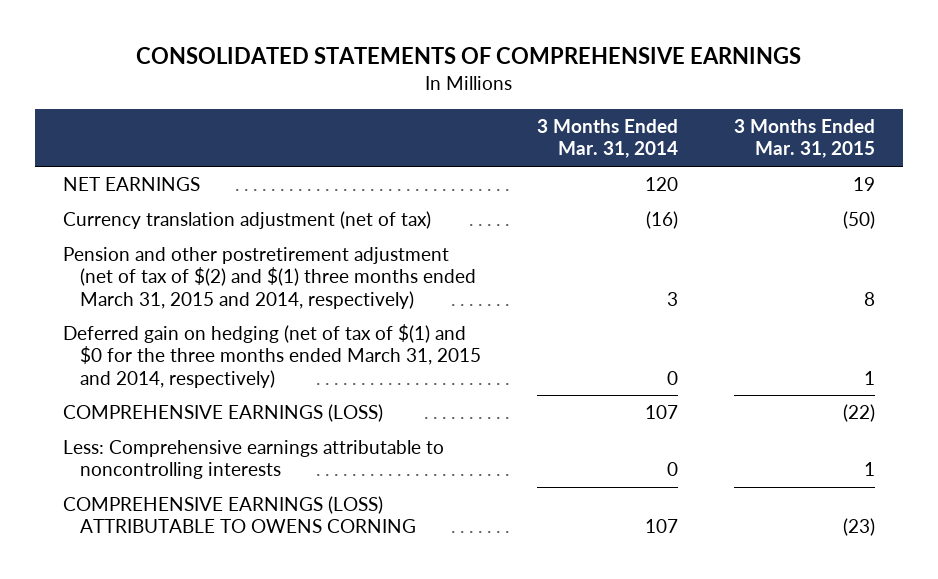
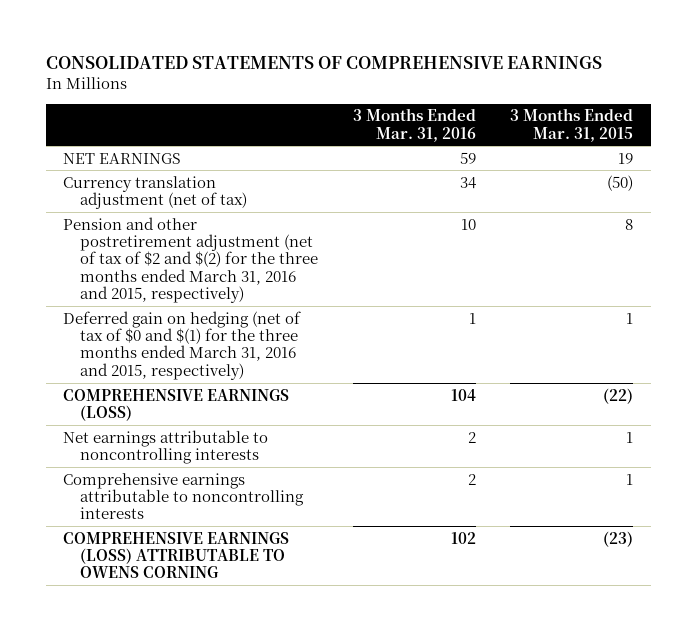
[536,119,678,159] 3 Months Ended Mar. 31, 2014 -> none
none -> [352,108,476,142] 3 Months Ended Mar. 31, 2016
[62,247,476,309] Pension and other postretirement adjustment (net of tax of $(2) and $(1) three months ended March 31, 2015 and 2014, respectively) -> [63,216,319,304] Pension and other postretirement adjustment (net of tax of $2 and $(2) for the three months ended March 31, 2016 and 2015, respectively)
[62,324,481,388] Deferred gain on hedging (net of tax of $(1) and $0 for the three months ended March 31, 2015 and 2014, respectively) -> [63,310,302,380] Deferred gain on hedging (net of tax of $0 and $(1) for the three months ended March 31, 2016 and 2015, respectively)
none -> [63,429,269,465] Net earnings attributable to noncontrolling interests
[62,440,444,480] Less: Comprehensive earnings attributable to noncontrolling interests -> [63,472,305,520] Comprehensive earnings attributable to noncontrolling interests

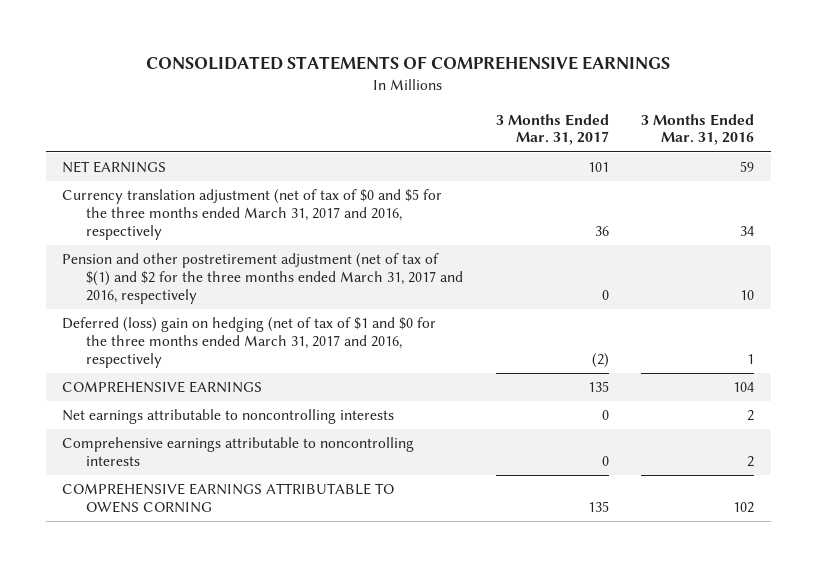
[510,108,634,142] 3 Months Ended Mar. 31, 2015 -> none
none -> [495,113,609,146] 3 Months Ended Mar. 31, 2017
[63,175,248,210] Currency translation adjustment (net of tax) -> [61,189,442,240] Currency translation adjustment (net of tax of $0 and $5 for the three months ended March 31, 2017 and 2016, respectively
[63,216,319,304] Pension and other postretirement adjustment (net of tax of $2 and $(2) for the three months ended March 31, 2016 and 2015, respectively) -> [61,253,464,304] Pension and other postretirement adjustment (net of tax of $(1) and $2 for the three months ended March 31, 2017 and 2016, respectively
[63,310,302,380] Deferred gain on hedging (net of tax of $0 and $(1) for the three months ended March 31, 2016 and 2015, respectively) -> [61,317,436,368] Deferred (loss) gain on hedging (net of tax of $1 and $0 for the three months ended March 31, 2017 and 2016, respectively
[63,388,290,422] COMPREHENSIVE EARNINGS (LOSS) -> [61,381,262,394] COMPREHENSIVE EARNINGS
[63,531,290,579] COMPREHENSIVE EARNINGS (LOSS) ATTRIBUTABLE TO OWENS CORNING -> [61,483,394,513] COMPREHENSIVE EARNINGS ATTRIBUTABLE TO OWENS CORNING

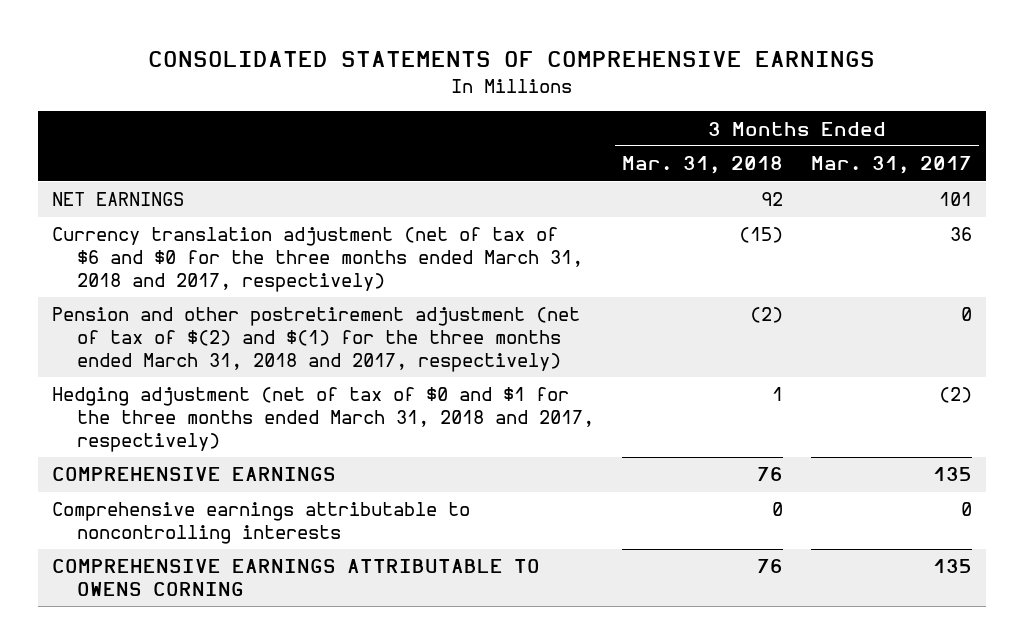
[641,113,755,146] 3 Months Ended Mar. 31, 2016 -> none
none -> [622,156,784,175] Mar. 31, 2018
[61,189,442,240] Currency translation adjustment (net of tax of $0 and $5 for the three months ended March 31, 2017 and 2016, respectively -> [52,227,584,293] Currency translation adjustment (net of tax of $6 and $0 for the three months ended March 31, 2018 and 2017, respectively)
[61,253,464,304] Pension and other postretirement adjustment (net of tax of $(1) and $2 for the three months ended March 31, 2017 and 2016, respectively -> [52,307,581,373] Pension and other postretirement adjustment (net of tax of $(2) and $(1) for the three months ended March 31, 2018 and 2017, respectively)
[61,317,436,368] Deferred (loss) gain on hedging (net of tax of $1 and $0 for the three months ended March 31, 2017 and 2016, respectively -> [52,387,595,453] Hedging adjustment (net of tax of $0 and $1 for the three months ended March 31, 2018 and 2017, respectively)
[61,409,394,425] Net earnings attributable to noncontrolling interests -> none

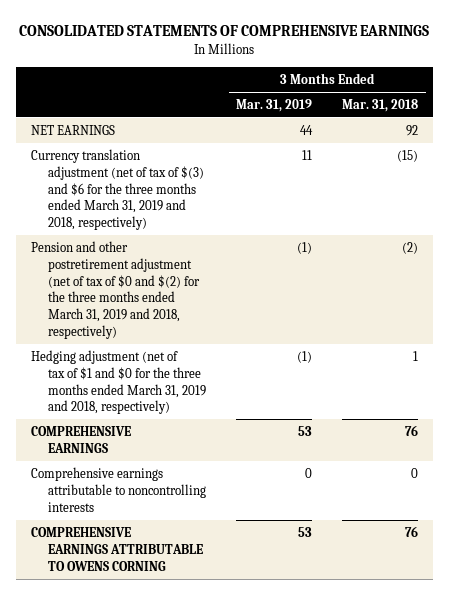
[811,156,973,175] Mar. 31, 2017 -> none
none -> [236,99,313,113] Mar. 31, 2019
[52,227,584,293] Currency translation adjustment (net of tax of $6 and $0 for the three months ended March 31, 2018 and 2017, respectively) -> [30,148,205,231] Currency translation adjustment (net of tax of $(3) and $6 for the three months ended March 31, 2019 and 2018, respectively)
[52,307,581,373] Pension and other postretirement adjustment (net of tax of $(2) and $(1) for the three months ended March 31, 2018 and 2017, respectively) -> [30,240,201,339] Pension and other postretirement adjustment (net of tax of $0 and $(2) for the three months ended March 31, 2019 and 2018, respectively)
[52,387,595,453] Hedging adjustment (net of tax of $0 and $1 for the three months ended March 31, 2018 and 2017, respectively) -> [30,349,207,415] Hedging adjustment (net of tax of $1 and $0 for the three months ended March 31, 2019 and 2018, respectively)

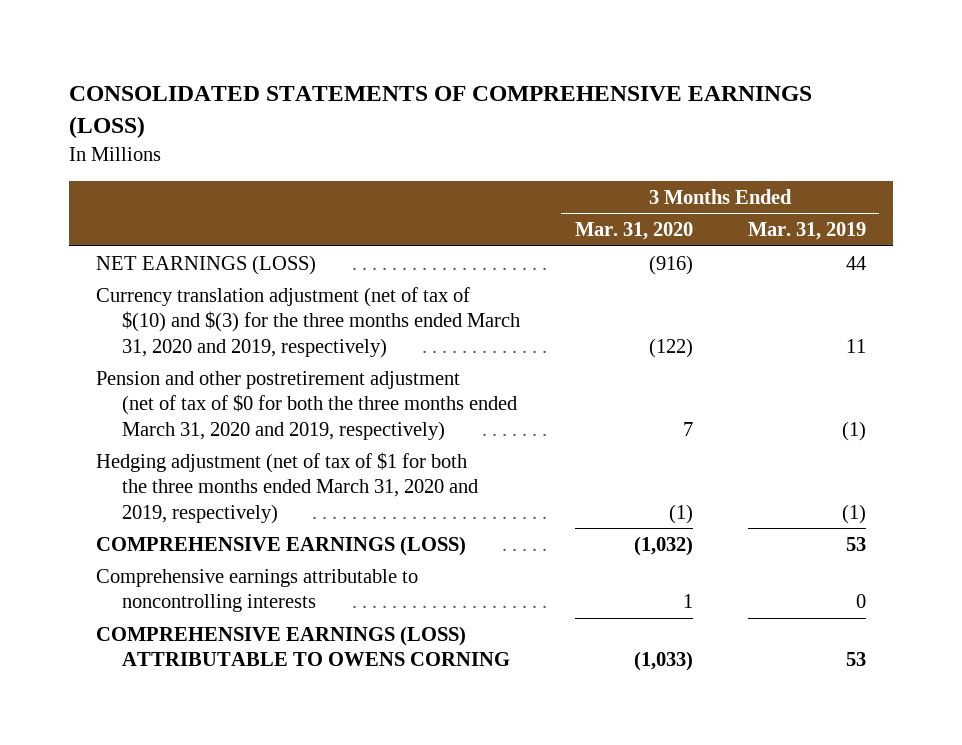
[19,25,430,37] CONSOLIDATED STATEMENTS OF COMPREHENSIVE EARNINGS -> [68,85,812,138] CONSOLIDATED STATEMENTS OF COMPREHENSIVE EARNINGS (LOSS)
[342,99,419,113] Mar. 31, 2018 -> none
none -> [574,222,693,241] Mar. 31, 2020
[30,124,115,135] NET EARNINGS -> [96,254,317,275] NET EARNINGS (LOSS)
[30,148,205,231] Currency translation adjustment (net of tax of $(3) and $6 for the three months ended March 31, 2019 and 2018, respectively) -> [96,286,520,358] Currency translation adjustment (net of tax of $(10) and $(3) for the three months ended March 31, 2020 and 2019, respectively)
[30,240,201,339] Pension and other postretirement adjustment (net of tax of $0 and $(2) for the three months ended March 31, 2019 and 2018, respectively) -> [96,370,517,441] Pension and other postretirement adjustment (net of tax of $0 for both the three months ended March 31, 2020 and 2019, respectively)
[30,349,207,415] Hedging adjustment (net of tax of $1 and $0 for the three months ended March 31, 2019 and 2018, respectively) -> [96,451,478,524] Hedging adjustment (net of tax of $1 for both the three months ended March 31, 2020 and 2019, respectively)
[30,425,131,453] COMPREHENSIVE EARNINGS -> [96,535,467,556] COMPREHENSIVE EARNINGS (LOSS)
[30,526,204,571] COMPREHENSIVE EARNINGS ATTRIBUTABLE TO OWENS CORNING -> [96,625,510,667] COMPREHENSIVE EARNINGS (LOSS) ATTRIBUTABLE TO OWENS CORNING

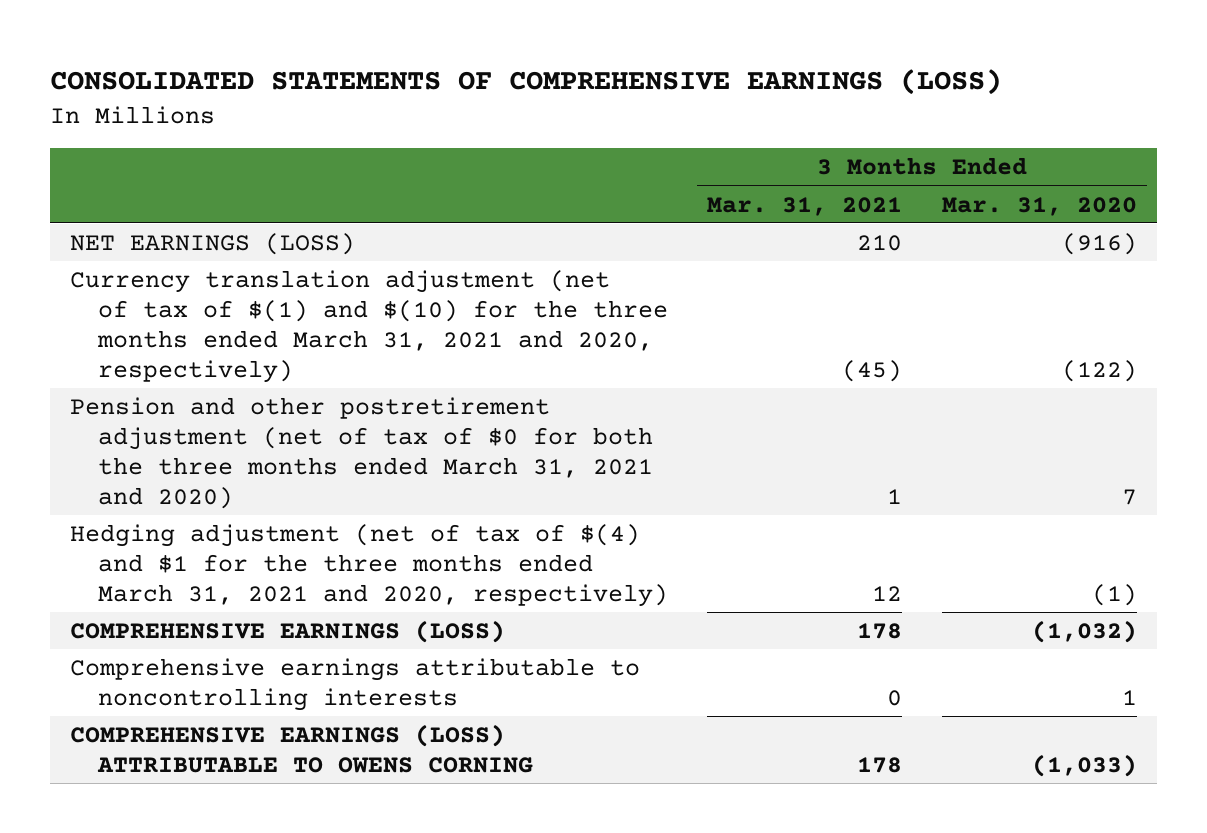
[747,222,866,241] Mar. 31, 2019 -> none
none -> [707,196,903,216] Mar. 31, 2021
[96,286,520,358] Currency translation adjustment (net of tax of $(10) and $(3) for the three months ended March 31, 2020 and 2019, respectively) -> [69,269,668,384] Currency translation adjustment (net of tax of $(1) and $(10) for the three months ended March 31, 2021 and 2020, respectively)
[96,370,517,441] Pension and other postretirement adjustment (net of tax of $0 for both the three months ended March 31, 2020 and 2019, respectively) -> [69,396,653,510] Pension and other postretirement adjustment (net of tax of $0 for both the three months ended March 31, 2021 and 2020)
[96,451,478,524] Hedging adjustment (net of tax of $1 for both the three months ended March 31, 2020 and 2019, respectively) -> [69,523,668,608] Hedging adjustment (net of tax of $(4) and $1 for the three months ended March 31, 2021 and 2020, respectively)

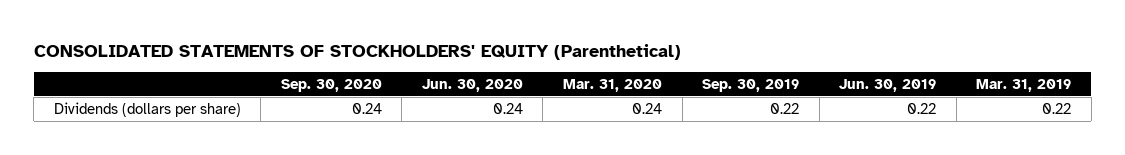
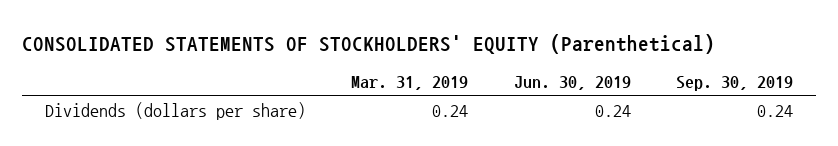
[280,79,382,93] Sep. 30, 2020 -> none
[421,79,523,93] Jun. 30, 2020 -> none
[562,79,662,93] Mar. 31, 2020 -> none
[770,103,800,115] 0.22 -> [757,104,794,117] 0.24
[907,103,937,115] 0.22 -> [594,104,631,117] 0.24
[1042,103,1072,115] 0.22 -> [432,104,469,117] 0.24

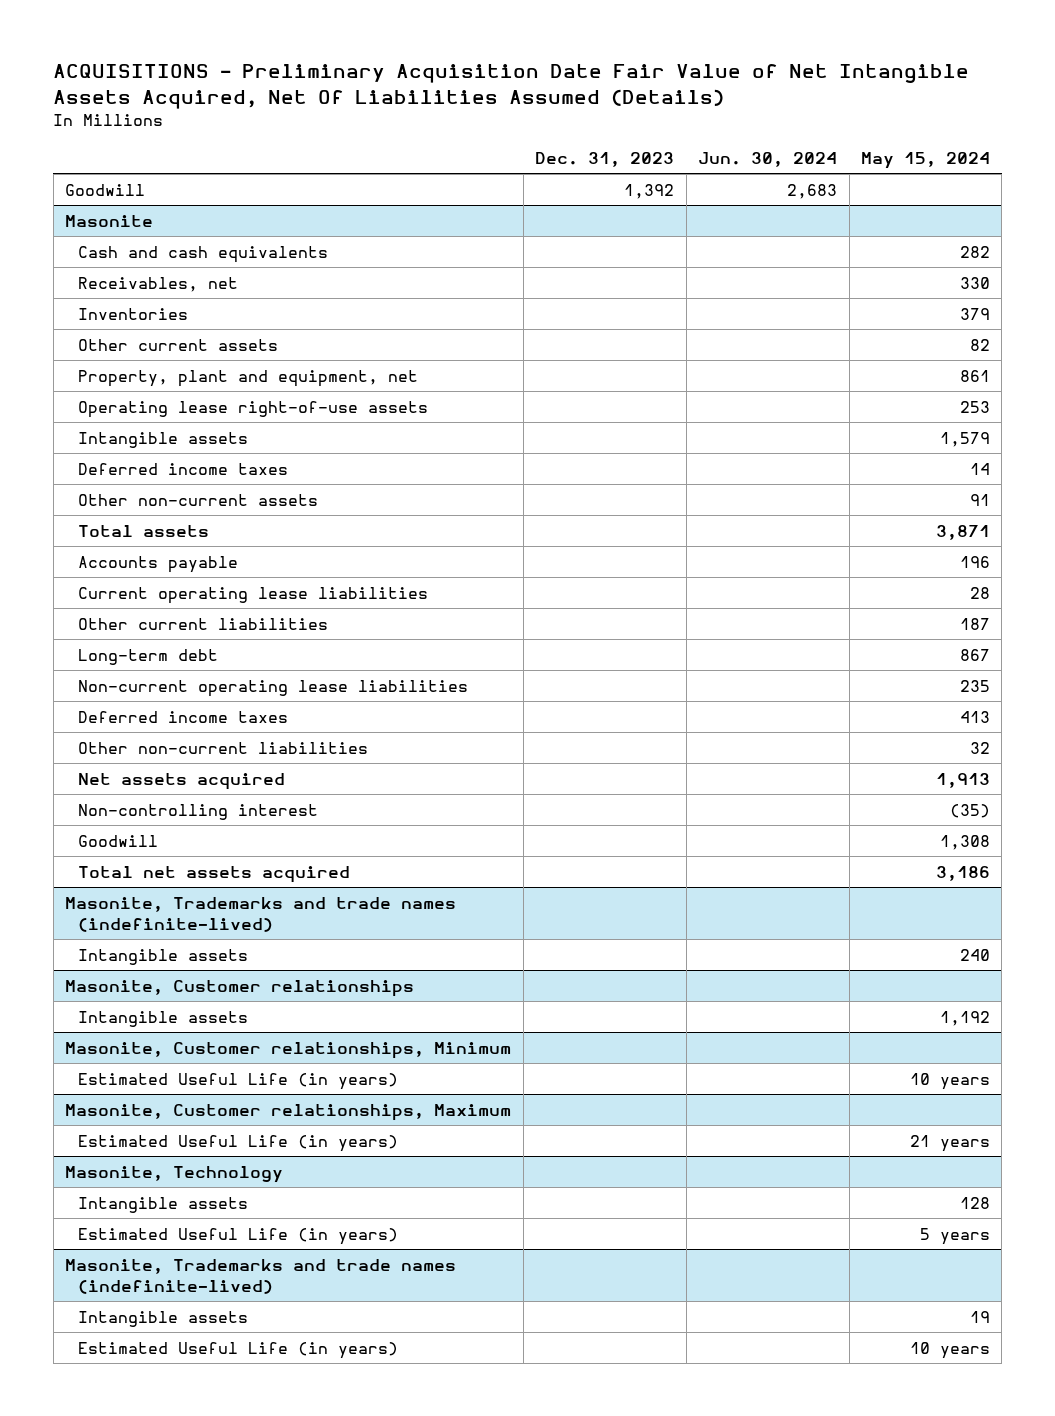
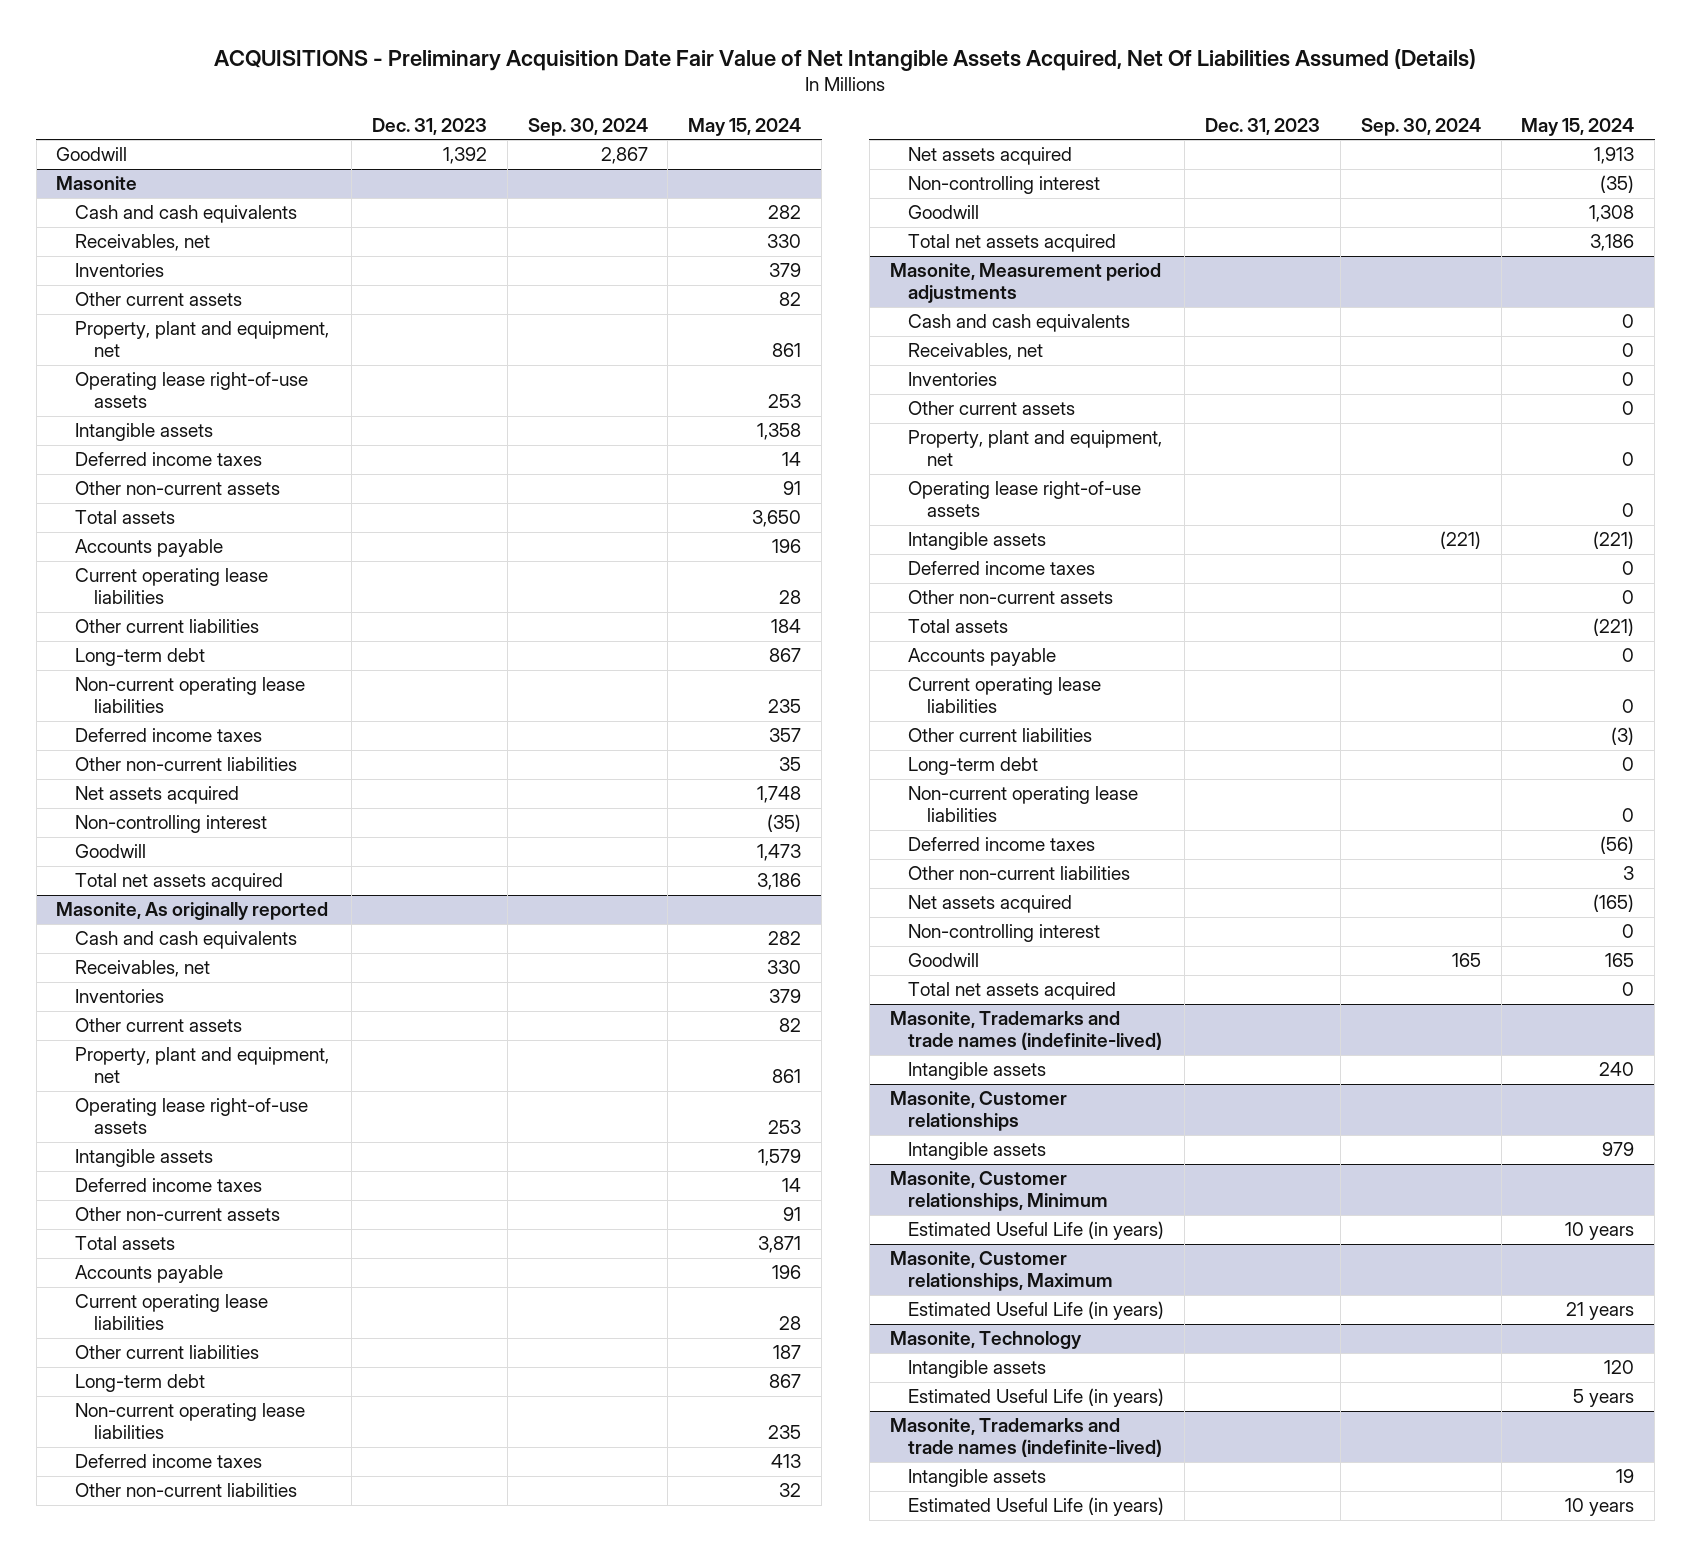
[698,151,838,167] Jun. 30, 2024 -> none
none -> [527,117,648,136] Sep. 30, 2024
none -> [75,423,214,442] Intangible assets
none -> [75,452,263,467] Deferred income taxes
none -> [75,481,281,496] Other non-current assets
none -> [75,510,176,525] Total assets
none -> [75,539,224,558] Accounts payable
none -> [75,568,269,605] Current operating lease liabilities
none -> [75,619,260,634] Other current liabilities
none -> [75,648,206,667] Long-term debt
none -> [75,677,306,714] Non-current operating lease liabilities
none -> [75,728,263,743] Deferred income taxes
none -> [75,757,298,772] Other non-current liabilities
none -> [75,786,240,805] Net assets acquired
none -> [75,815,268,834] Non-controlling interest
none -> [75,844,147,859] Goodwill
none -> [75,873,284,892] Total net assets acquired
none -> [56,902,329,921] Masonite, As originally reported
none -> [75,931,298,950] Cash and cash equivalents
none -> [75,960,211,978] Receivables, net
none -> [75,989,165,1004] Inventories
none -> [75,1018,243,1033] Other current assets
none -> [75,1047,330,1084] Property, plant and equipment, net
none -> [75,1098,309,1135] Operating lease right-of-use assets
none -> [889,263,1161,304] Masonite, Measurement period adjustments
none -> [908,314,1131,333] Cash and cash equivalents
none -> [908,343,1044,361] Receivables, net
none -> [908,372,998,387] Inventories
none -> [908,401,1076,416] Other current assets
none -> [908,430,1163,467] Property, plant and equipment, net
none -> [908,481,1142,518] Operating lease right-of-use assets
none -> [908,532,1047,551] Intangible assets
none -> [908,561,1096,576] Deferred income taxes
none -> [908,590,1114,605] Other non-current assets
none -> [908,619,1009,634] Total assets
none -> [908,648,1057,667] Accounts payable
none -> [908,677,1102,714] Current operating lease liabilities
none -> [908,728,1093,743] Other current liabilities
none -> [908,757,1039,776] Long-term debt
none -> [908,786,1139,823] Non-current operating lease liabilities
none -> [908,837,1096,852] Deferred income taxes
none -> [908,866,1131,881] Other non-current liabilities
none -> [908,895,1073,914] Net assets acquired
none -> [908,924,1101,943] Non-controlling interest
none -> [908,953,980,968] Goodwill
none -> [908,982,1117,1001] Total net assets acquired
[939,1010,990,1026] 1,192 -> [1602,1142,1635,1157] 979
[959,1196,990,1209] 128 -> [1604,1360,1635,1375] 120

